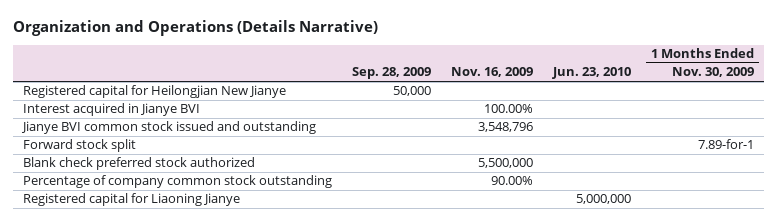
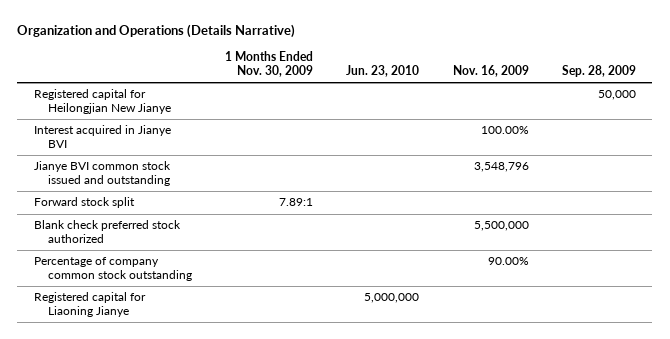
[698,139,755,150] 7.89-for-1 -> [279,198,314,207] 7.89:1

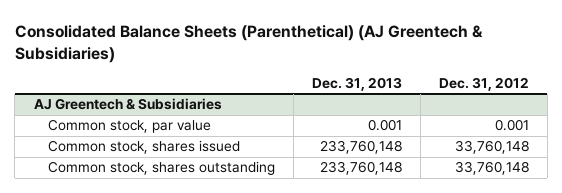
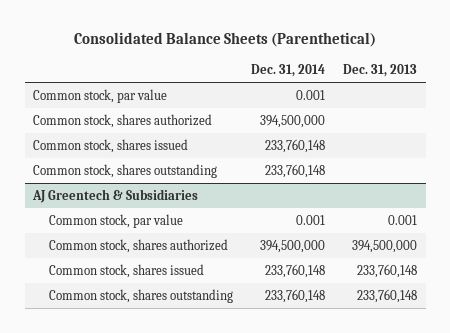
[14,24,483,63] Consolidated Balance Sheets (Parenthetical) (AJ Greentech & Subsidiaries) -> [74,32,377,48] Consolidated Balance Sheets (Parenthetical)
[438,76,529,91] Dec. 31, 2012 -> none
none -> [251,63,326,77] Dec. 31, 2014
none -> [33,88,168,103] Common stock, par value
none -> [33,113,213,128] Common stock, shares authorized
none -> [33,138,189,153] Common stock, shares issued
none -> [33,163,218,178] Common stock, shares outstanding
none -> [49,238,229,253] Common stock, shares authorized

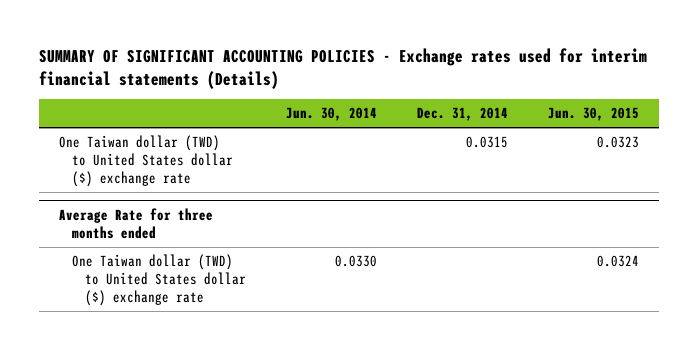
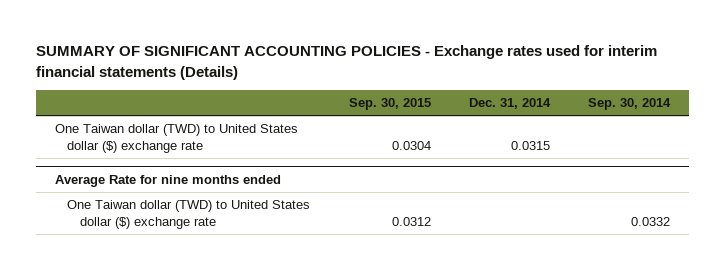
[285,107,377,122] Jun. 30, 2014 -> none
[547,107,639,122] Jun. 30, 2015 -> none
none -> [348,97,431,110] Sep. 30, 2015
none -> [587,97,671,110] Sep. 30, 2014
[59,208,214,239] Average Rate for three months ended -> [55,174,282,187] Average Rate for nine months ended

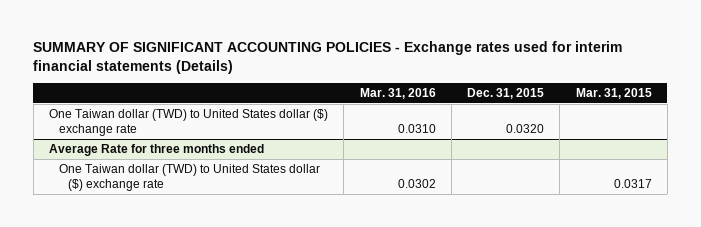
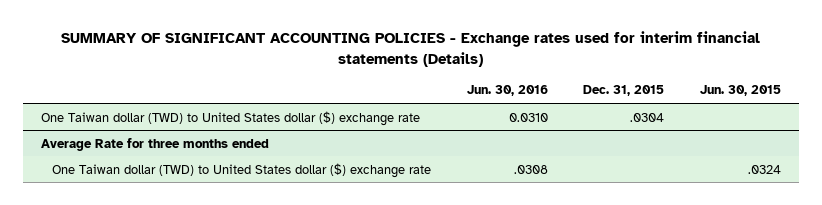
[359,87,436,99] Mar. 31, 2016 -> none
[575,87,652,99] Mar. 31, 2015 -> none
none -> [466,85,548,97] Jun. 30, 2016
none -> [699,85,781,97] Jun. 30, 2015
[506,124,545,134] 0.0320 -> [630,112,665,122] .0304

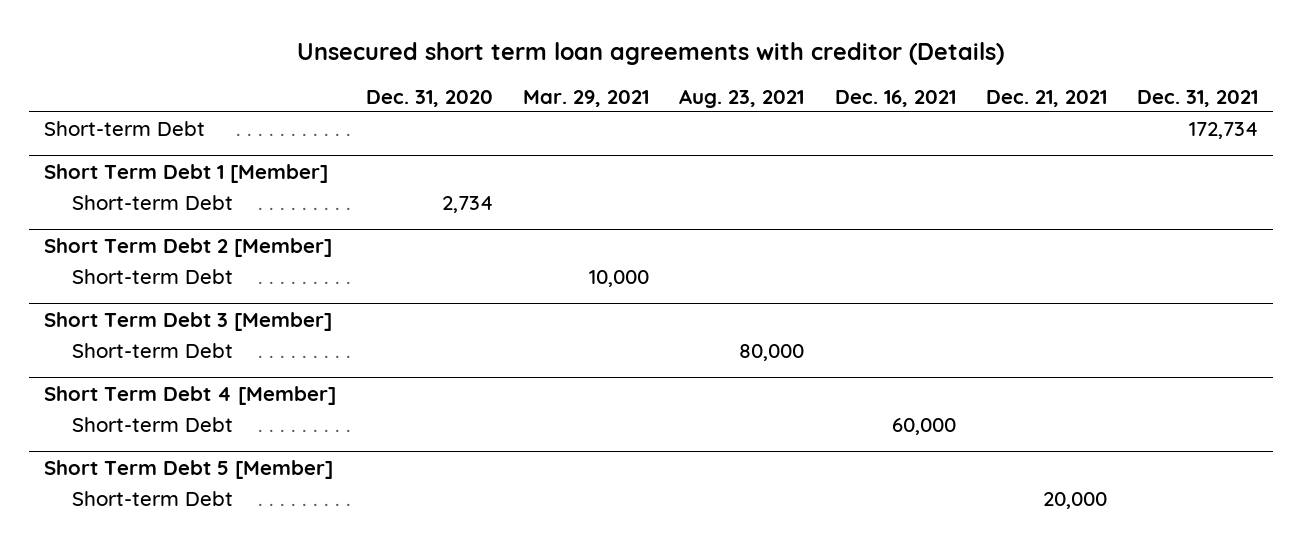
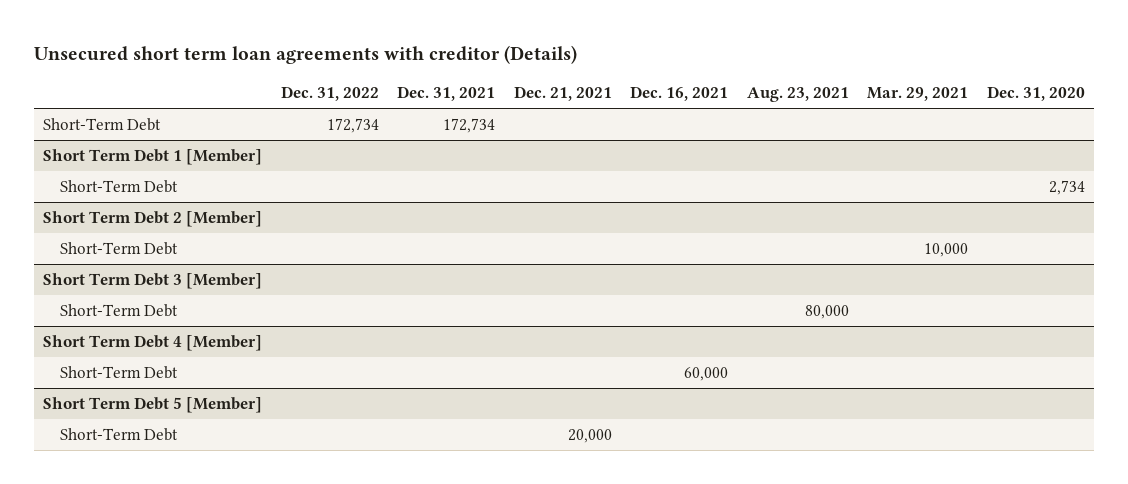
none -> [280,86,379,102] Dec. 31, 2022
[44,120,206,136] Short-term Debt -> [43,117,162,131] Short-Term Debt
[72,194,234,210] Short-term Debt -> [60,179,179,193] Short-Term Debt
[72,268,234,284] Short-term Debt -> [60,241,179,255] Short-Term Debt
[72,342,234,358] Short-term Debt -> [60,303,179,317] Short-Term Debt
[72,416,234,432] Short-term Debt -> [60,365,179,379] Short-Term Debt
[72,490,234,506] Short-term Debt -> [60,427,179,441] Short-Term Debt

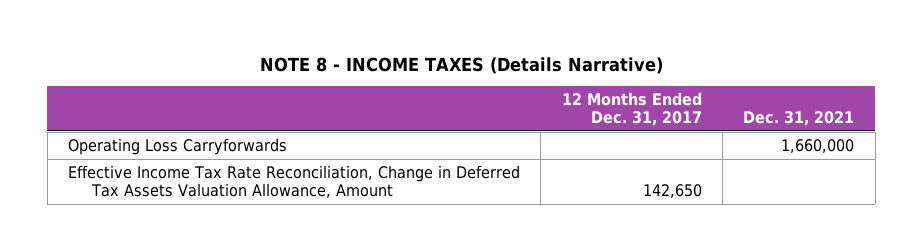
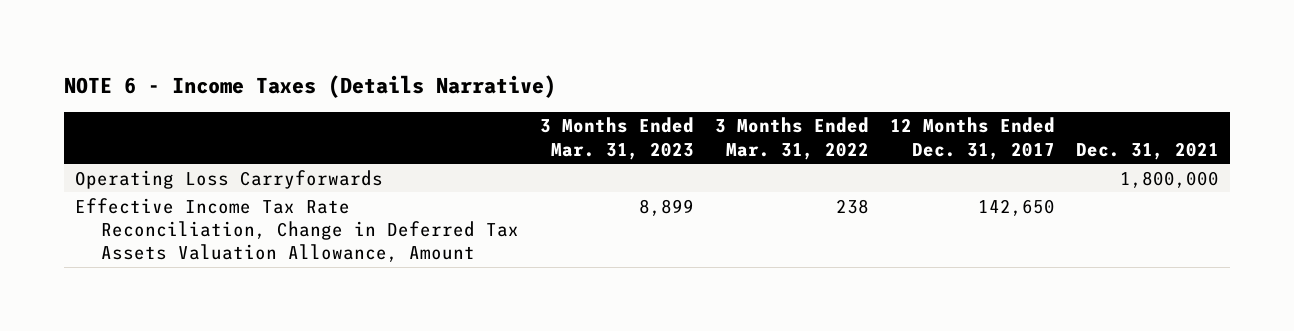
[260,57,664,75] NOTE 8 - INCOME TAXES (Details Narrative) -> [63,75,556,99] NOTE 6 - Income Taxes (Details Narrative)
none -> [539,117,694,160] 3 Months Ended Mar. 31, 2023
none -> [714,117,869,160] 3 Months Ended Mar. 31, 2022
[781,139,855,154] 1,660,000 -> [1120,170,1220,188] 1,800,000

